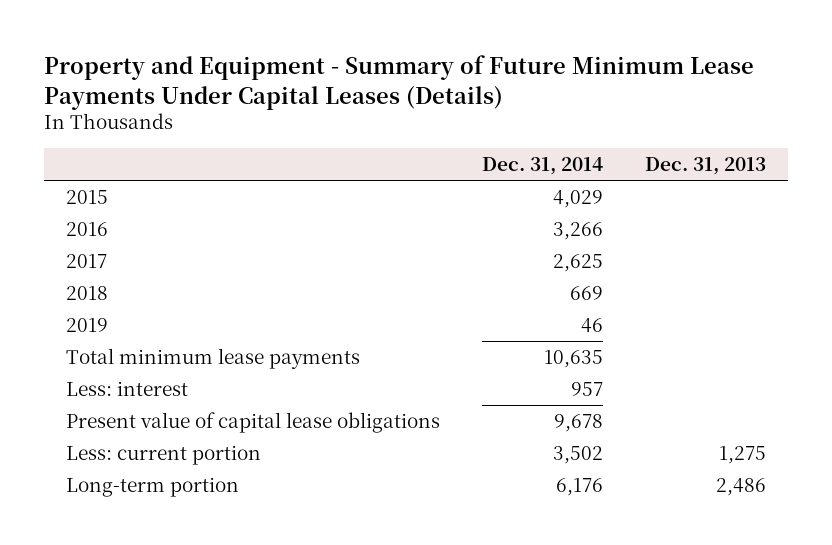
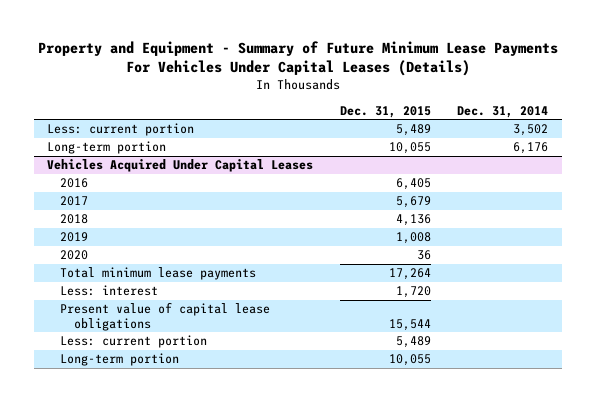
[44,55,755,110] Property and Equipment - Summary of Future Minimum Lease Payments Under Capital Leases (Details) -> [37,41,558,77] Property and Equipment - Summary of Future Minimum Lease Payments For Vehicles Under Capital Leases (Details)
[645,157,767,176] Dec. 31, 2013 -> none
none -> [339,105,431,118] Dec. 31, 2015
[65,189,108,204] 2015 -> none
[65,221,108,236] 2016 -> none
[65,253,107,268] 2017 -> none
[65,285,108,300] 2018 -> none
[65,317,108,332] 2019 -> none
[65,347,360,369] Total minimum lease payments -> none
[65,380,188,396] Less: interest -> none
[65,411,440,433] Present value of capital lease obligations -> none
none -> [47,159,314,173] Vehicles Acquired Under Capital Leases
none -> [60,178,89,189] 2016
none -> [60,196,89,207] 2017
none -> [60,214,89,225] 2018
none -> [60,232,89,243] 2019
none -> [60,250,89,261] 2020
none -> [60,267,257,281] Total minimum lease payments
none -> [60,285,159,297] Less: interest
none -> [60,302,271,331] Present value of capital lease obligations
none -> [60,335,208,349] Less: current portion
none -> [60,353,180,367] Long-term portion

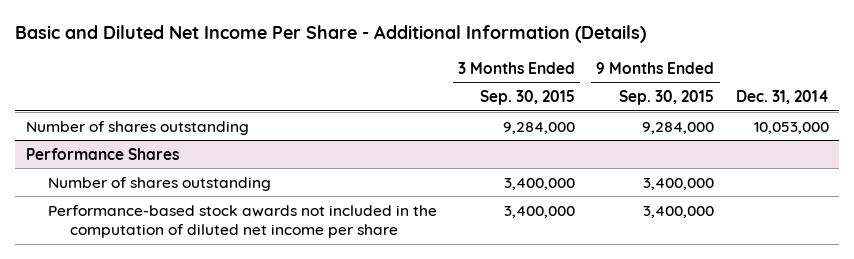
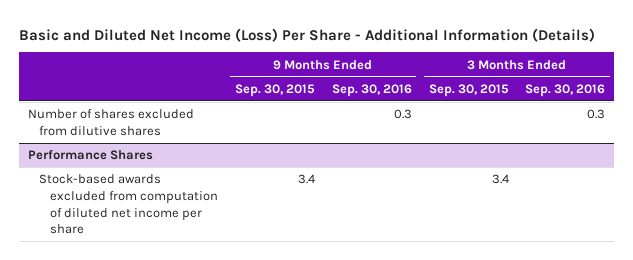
[14,25,646,44] Basic and Diluted Net Income Per Share - Additional Information (Details) -> [19,27,596,42] Basic and Diluted Net Income (Loss) Per Share - Additional Information (Details)
[735,90,829,105] Dec. 31, 2014 -> none
none -> [331,83,412,97] Sep. 30, 2016
none -> [525,83,606,97] Sep. 30, 2016
[25,120,249,135] Number of shares outstanding -> none
none -> [27,109,194,136] Number of shares excluded from dilutive shares
[47,176,271,191] Number of shares outstanding -> none
[47,204,437,239] Performance-based stock awards not included in the computation of diluted net income per share -> [38,174,218,235] Stock-based awards excluded from computation of diluted net income per share
[504,205,576,218] 3,400,000 -> [491,174,509,185] 3.4
[643,205,715,218] 3,400,000 -> [297,174,315,185] 3.4

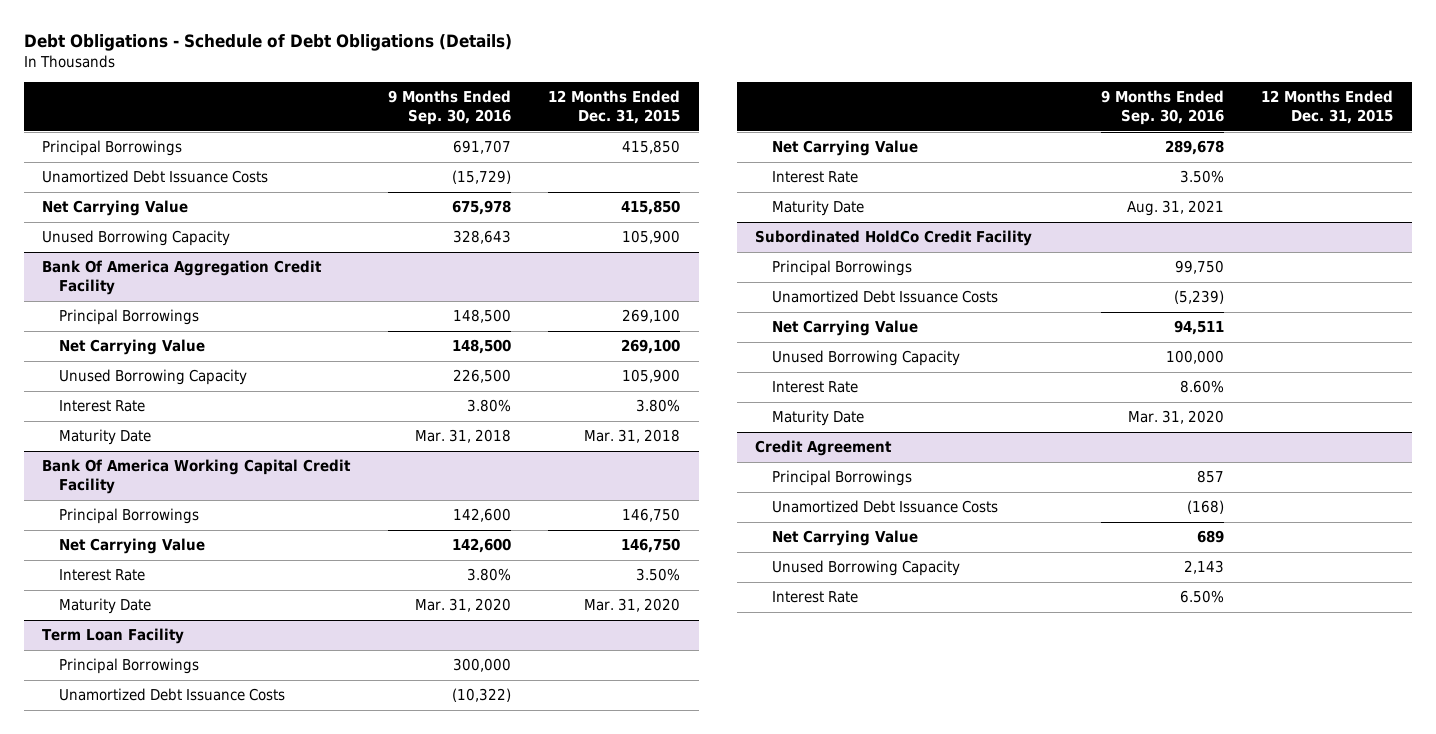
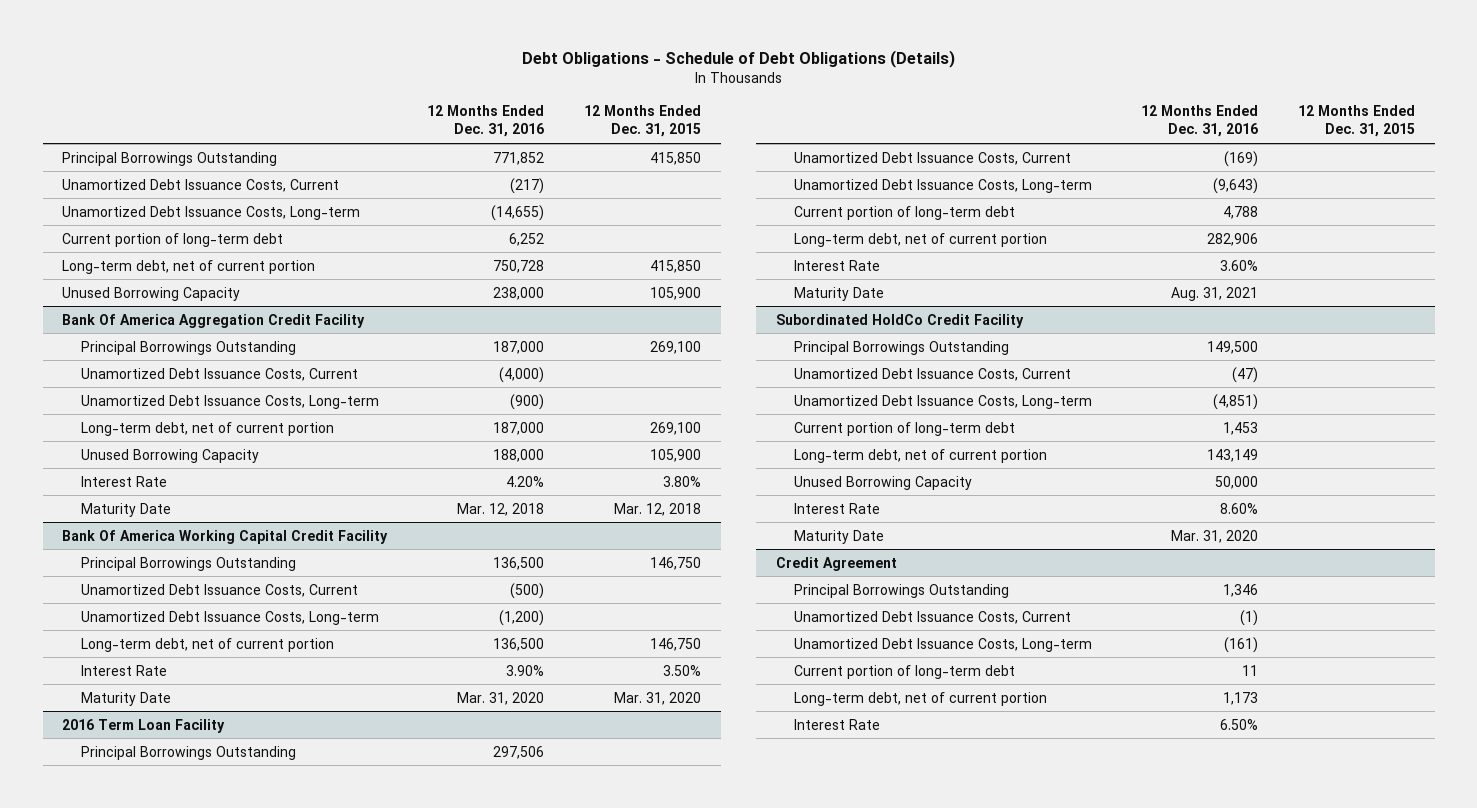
[387,90,511,126] 9 Months Ended Sep. 30, 2016 -> none
none -> [427,105,545,138] 12 Months Ended Dec. 31, 2016
[42,140,183,157] Principal Borrowings -> [62,151,278,166] Principal Borrowings Outstanding
none -> [62,178,340,192] Unamortized Debt Issuance Costs, Current
[42,170,269,184] Unamortized Debt Issuance Costs -> [62,205,361,220] Unamortized Debt Issuance Costs, Long-term
none -> [62,232,284,247] Current portion of long-term debt
[42,200,189,217] Net Carrying Value -> [62,259,316,274] Long-term debt, net of current portion
[58,309,199,326] Principal Borrowings -> [80,340,296,355] Principal Borrowings Outstanding
none -> [80,367,358,381] Unamortized Debt Issuance Costs, Current
none -> [80,394,379,409] Unamortized Debt Issuance Costs, Long-term
[58,339,205,356] Net Carrying Value -> [80,421,334,436] Long-term debt, net of current portion
[584,429,681,444] Mar. 31, 2018 -> [614,502,702,516] Mar. 12, 2018
[58,508,199,525] Principal Borrowings -> [80,556,296,571] Principal Borrowings Outstanding
none -> [80,583,358,597] Unamortized Debt Issuance Costs, Current
none -> [80,610,379,625] Unamortized Debt Issuance Costs, Long-term
[58,538,205,555] Net Carrying Value -> [80,637,334,652] Long-term debt, net of current portion
[42,628,185,645] Term Loan Facility -> none
[58,658,199,675] Principal Borrowings -> none
[58,688,285,702] Unamortized Debt Issuance Costs -> none
[771,140,918,157] Net Carrying Value -> none
[771,171,858,184] Interest Rate -> none
[771,200,864,217] Maturity Date -> none
none -> [62,718,226,733] 2016 Term Loan Facility
none -> [80,745,296,760] Principal Borrowings Outstanding
none -> [794,151,1072,165] Unamortized Debt Issuance Costs, Current
none -> [794,178,1093,193] Unamortized Debt Issuance Costs, Long-term
none -> [794,205,1016,220] Current portion of long-term debt
none -> [794,232,1048,247] Long-term debt, net of current portion
none -> [794,259,881,271] Interest Rate
none -> [794,286,885,301] Maturity Date
[771,260,912,277] Principal Borrowings -> [794,340,1010,355] Principal Borrowings Outstanding
none -> [794,367,1072,381] Unamortized Debt Issuance Costs, Current
[771,290,998,304] Unamortized Debt Issuance Costs -> [794,394,1093,409] Unamortized Debt Issuance Costs, Long-term
none -> [794,421,1016,436] Current portion of long-term debt
[771,320,918,337] Net Carrying Value -> [794,448,1048,463] Long-term debt, net of current portion
[771,560,960,577] Unused Borrowing Capacity -> none
[771,470,912,487] Principal Borrowings -> [794,583,1010,598] Principal Borrowings Outstanding
none -> [794,610,1072,624] Unamortized Debt Issuance Costs, Current
[771,500,998,514] Unamortized Debt Issuance Costs -> [794,637,1093,652] Unamortized Debt Issuance Costs, Long-term
none -> [794,664,1016,679] Current portion of long-term debt
[771,530,918,547] Net Carrying Value -> [794,691,1048,706] Long-term debt, net of current portion

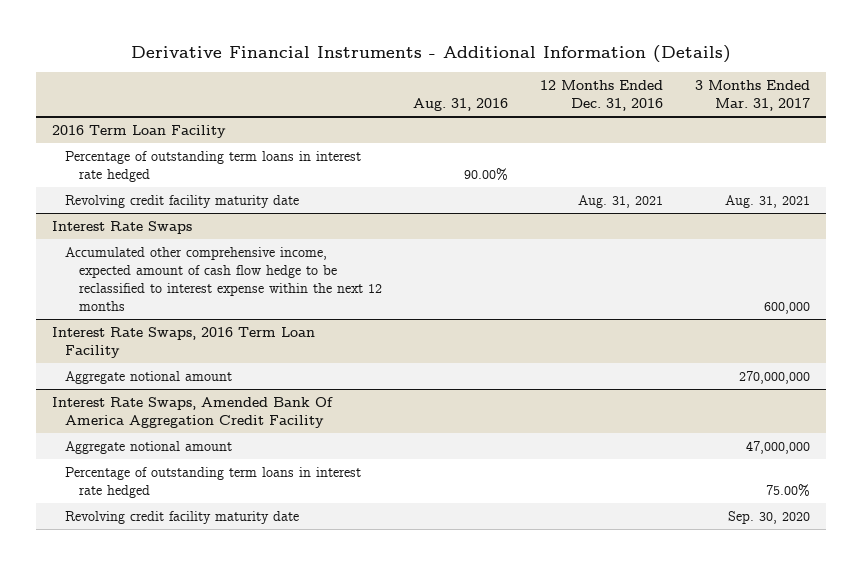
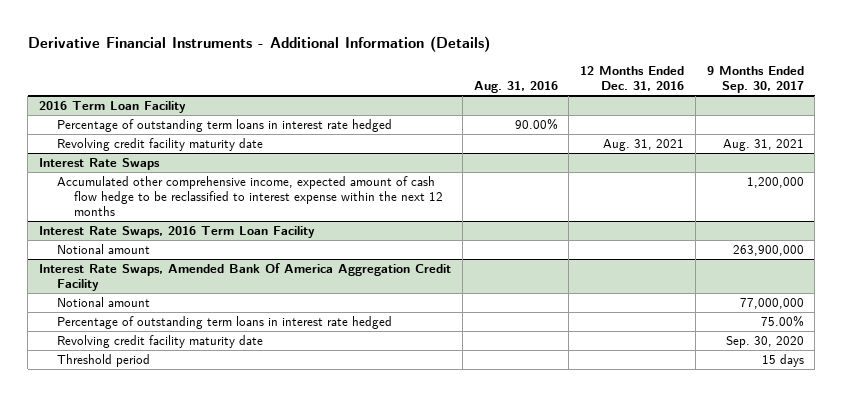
[694,79,810,112] 3 Months Ended Mar. 31, 2017 -> none
none -> [706,66,804,94] 9 Months Ended Sep. 30, 2017
[65,370,233,384] Aggregate notional amount -> [56,244,150,255] Notional amount
[65,440,233,454] Aggregate notional amount -> [56,297,150,308] Notional amount
none -> [56,354,150,368] Threshold period

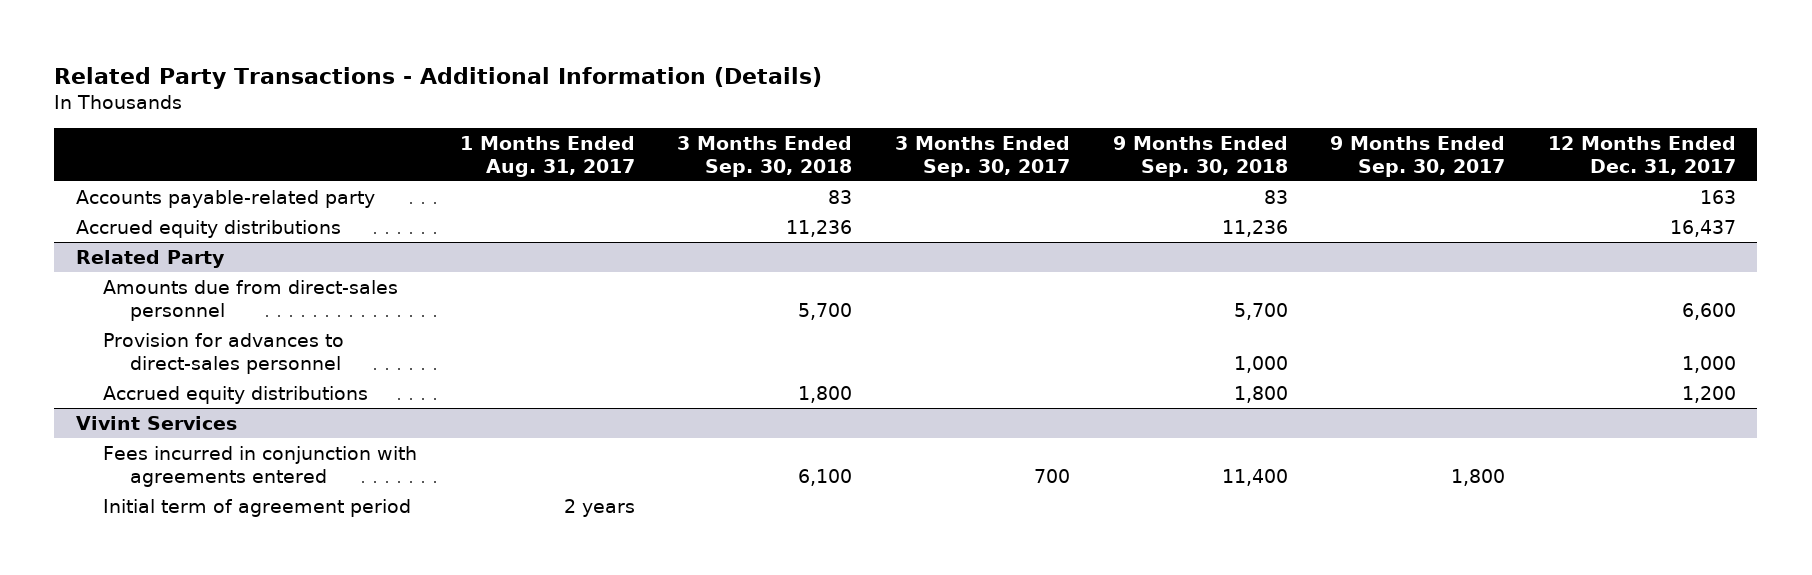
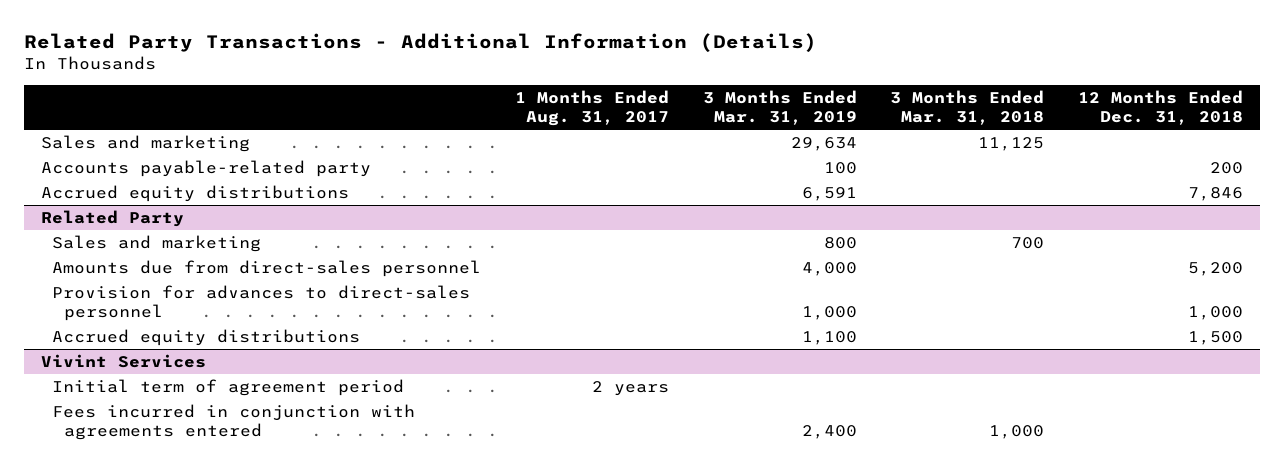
[677,135,853,177] 3 Months Ended Sep. 30, 2018 -> none
[894,135,1070,177] 3 Months Ended Sep. 30, 2017 -> none
[1112,135,1288,177] 9 Months Ended Sep. 30, 2018 -> none
[1330,135,1506,177] 9 Months Ended Sep. 30, 2017 -> none
[1547,135,1736,175] 12 Months Ended Dec. 31, 2017 -> none
none -> [702,89,857,126] 3 Months Ended Mar. 31, 2019
none -> [890,89,1045,126] 3 Months Ended Mar. 31, 2018
none -> [1077,89,1243,126] 12 Months Ended Dec. 31, 2018
none -> [40,134,250,152] Sales and marketing
none -> [52,234,262,252] Sales and marketing
[103,445,418,487] Fees incurred in conjunction with agreements entered -> [52,403,416,441] Fees incurred in conjunction with agreements entered

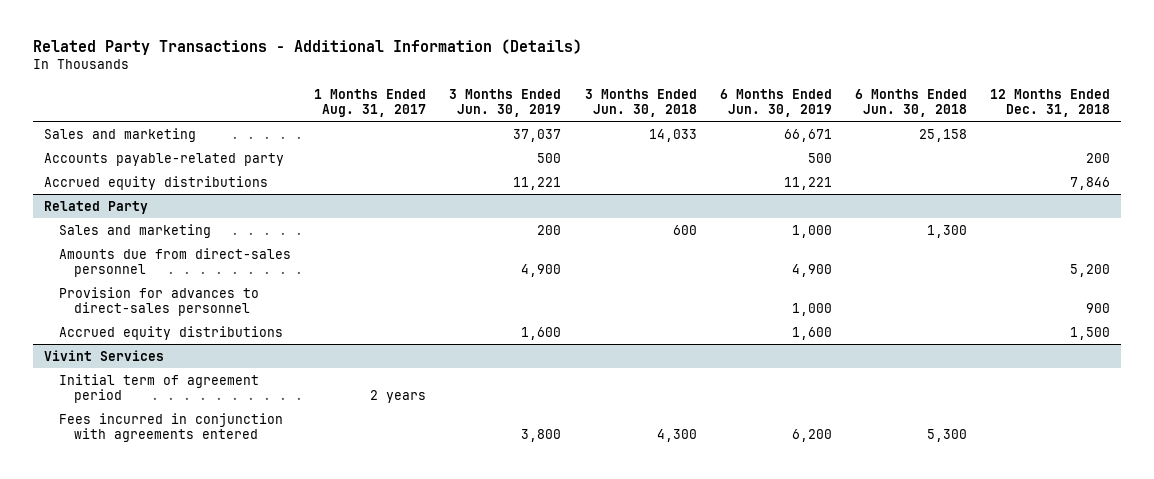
[702,89,857,126] 3 Months Ended Mar. 31, 2019 -> none
[890,89,1045,126] 3 Months Ended Mar. 31, 2018 -> none
none -> [449,89,562,117] 3 Months Ended Jun. 30, 2019
none -> [584,89,697,117] 3 Months Ended Jun. 30, 2018
none -> [719,89,832,117] 6 Months Ended Jun. 30, 2019
none -> [854,89,967,117] 6 Months Ended Jun. 30, 2018
[1187,306,1243,321] 1,000 -> [1085,302,1110,313] 900

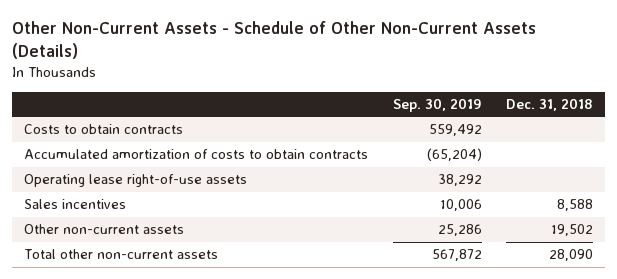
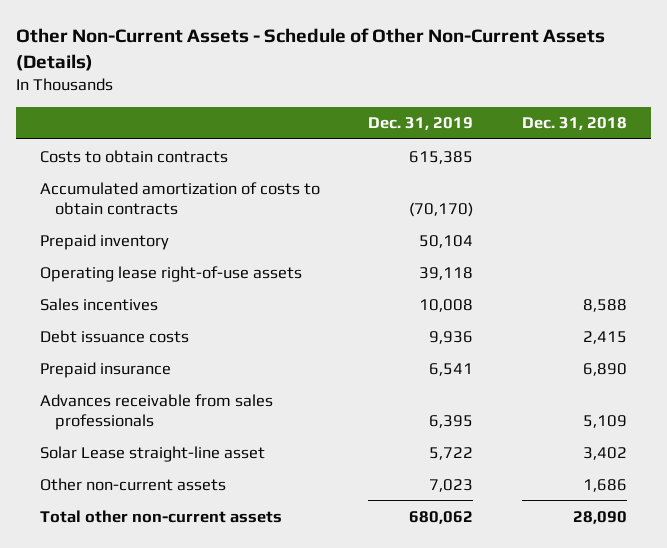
[392,97,482,112] Sep. 30, 2019 -> none
none -> [368,117,474,131] Dec. 31, 2019
none -> [40,233,170,250] Prepaid inventory
none -> [40,329,190,343] Debt issuance costs
none -> [40,361,172,378] Prepaid insurance
none -> [40,393,274,430] Advances receivable from sales professionals
none -> [40,445,266,462] Solar Lease straight-line asset
[551,224,594,237] 19,502 -> [582,478,627,492] 1,686

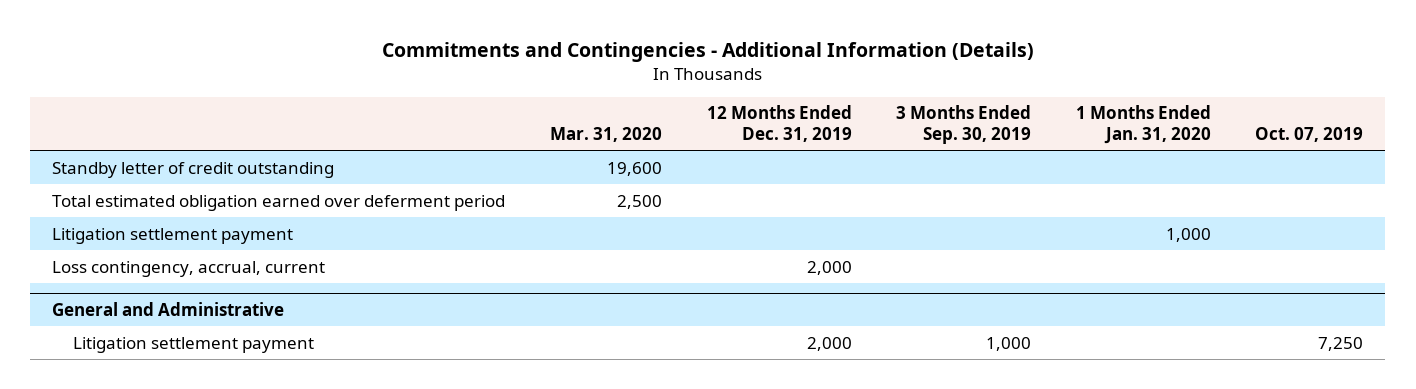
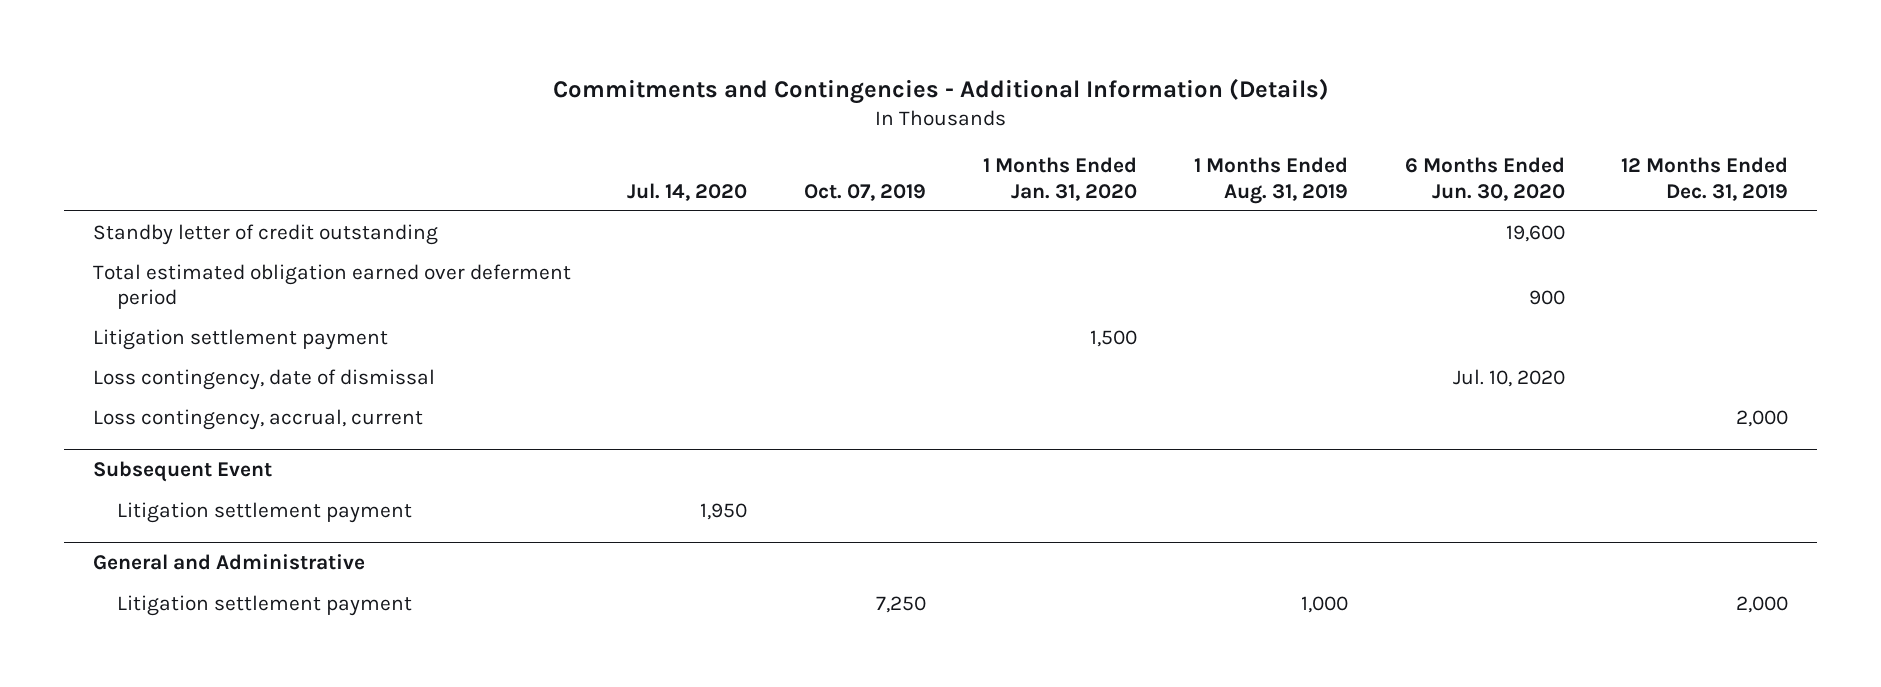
[550,126,663,142] Mar. 31, 2020 -> none
[896,105,1032,144] 3 Months Ended Sep. 30, 2019 -> none
none -> [627,182,748,201] Jul. 14, 2020
none -> [1193,157,1348,204] 1 Months Ended Aug. 31, 2019
none -> [1404,157,1565,201] 6 Months Ended Jun. 30, 2020
[1165,227,1211,242] 1,000 -> [1090,329,1138,347] 1,500
none -> [92,368,435,390] Loss contingency, date of dismissal
none -> [92,461,272,483] Subsequent Event
none -> [117,501,413,523] Litigation settlement payment

